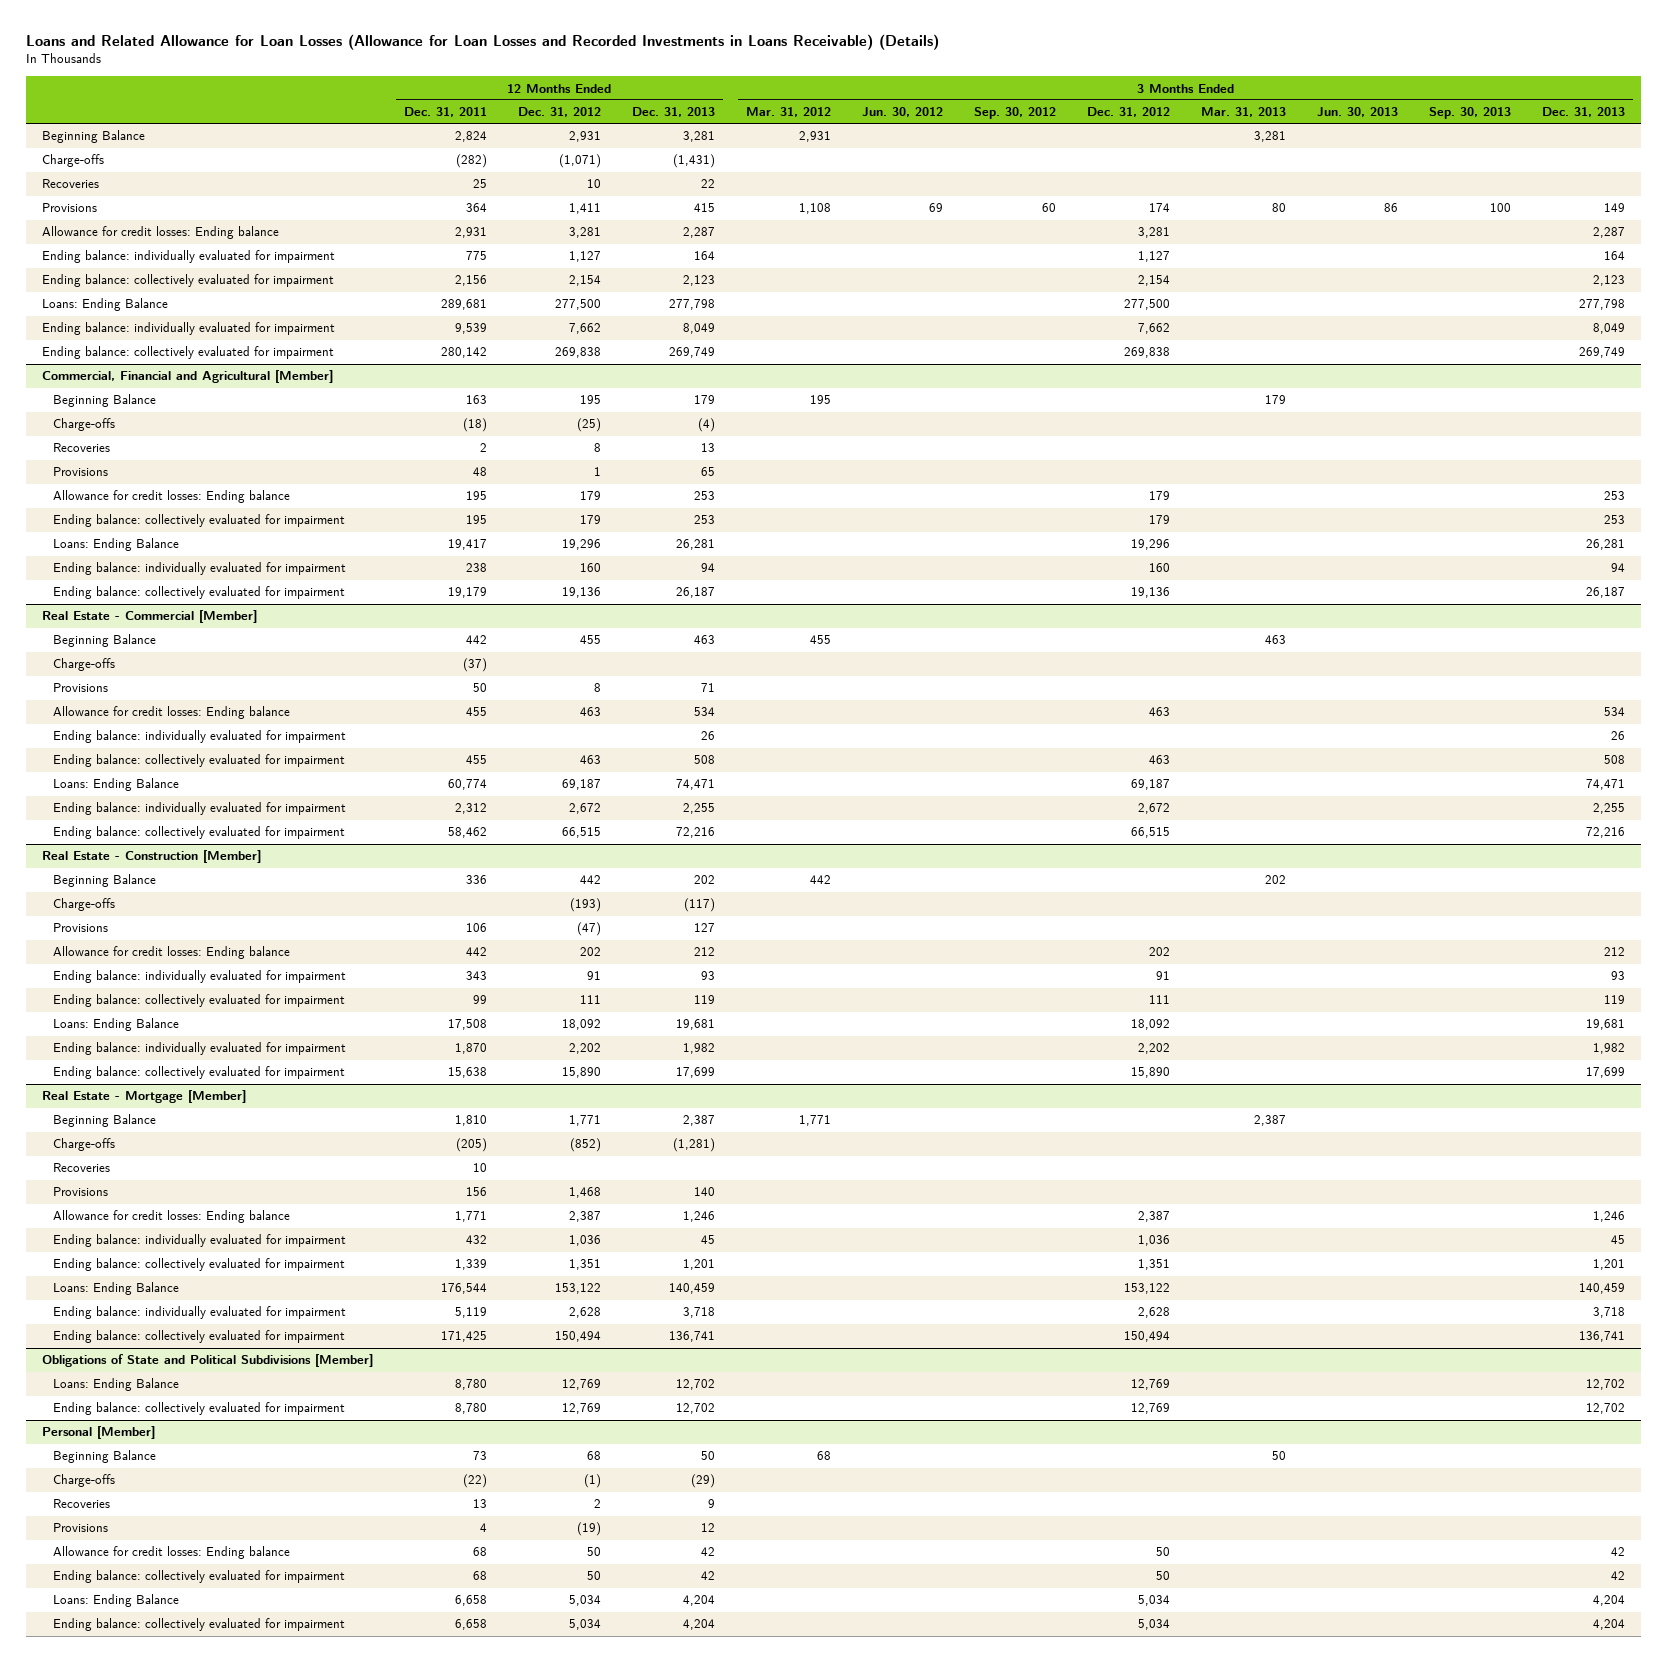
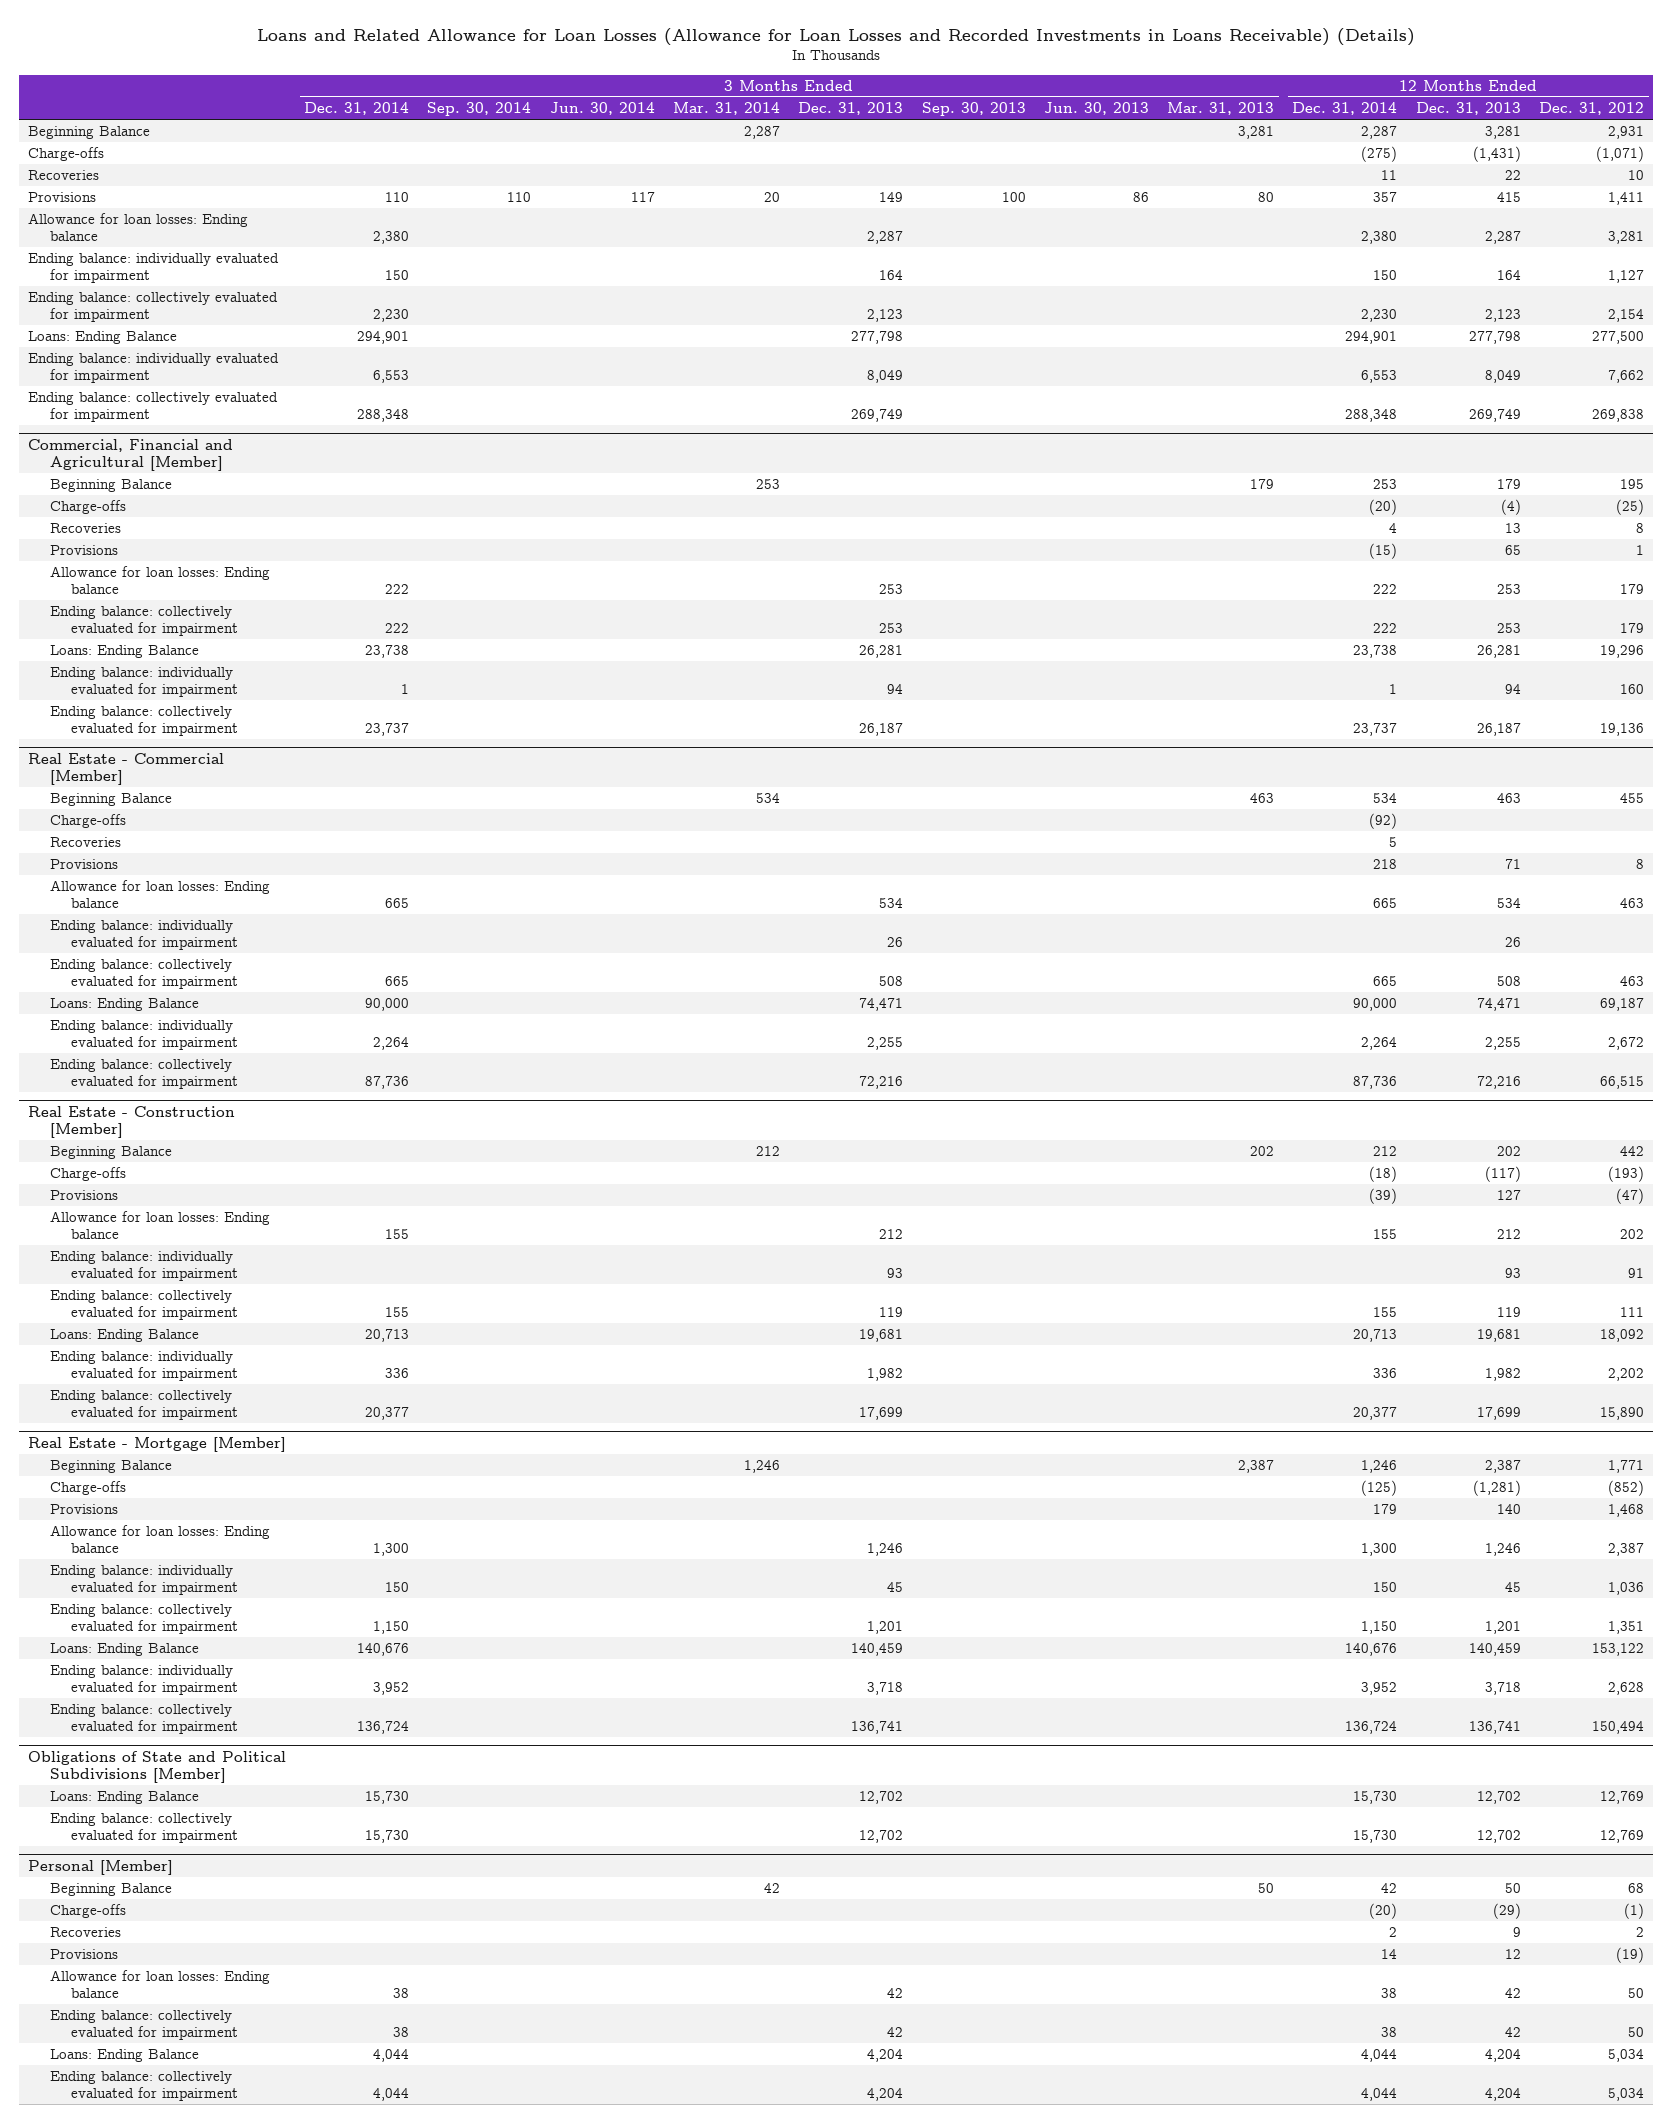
[403,107,487,118] Dec. 31, 2011 -> none
[745,107,831,118] Mar. 31, 2012 -> none
[862,107,944,118] Jun. 30, 2012 -> none
[974,107,1057,120] Sep. 30, 2012 -> none
[1087,107,1171,118] Dec. 31, 2012 -> none
none -> [304,101,410,115] Dec. 31, 2014
none -> [427,101,532,116] Sep. 30, 2014
none -> [549,101,655,115] Jun. 30, 2014
none -> [673,101,781,115] Mar. 31, 2014
none -> [1292,101,1398,115] Dec. 31, 2014
[41,226,279,240] Allowance for credit losses: Ending balance -> [27,213,248,242] Allowance for loan losses: Ending balance
[53,490,291,504] Allowance for credit losses: Ending balance -> [49,566,270,595] Allowance for loan losses: Ending balance
none -> [49,837,121,848] Recoveries
[53,706,291,720] Allowance for credit losses: Ending balance -> [49,880,270,909] Allowance for loan losses: Ending balance
[53,946,291,960] Allowance for credit losses: Ending balance -> [49,1211,270,1240] Allowance for loan losses: Ending balance
[53,1163,111,1173] Recoveries -> none
[53,1210,291,1224] Allowance for credit losses: Ending balance -> [49,1525,270,1554] Allowance for loan losses: Ending balance
[53,1546,291,1560] Allowance for credit losses: Ending balance -> [49,1970,270,1999] Allowance for loan losses: Ending balance

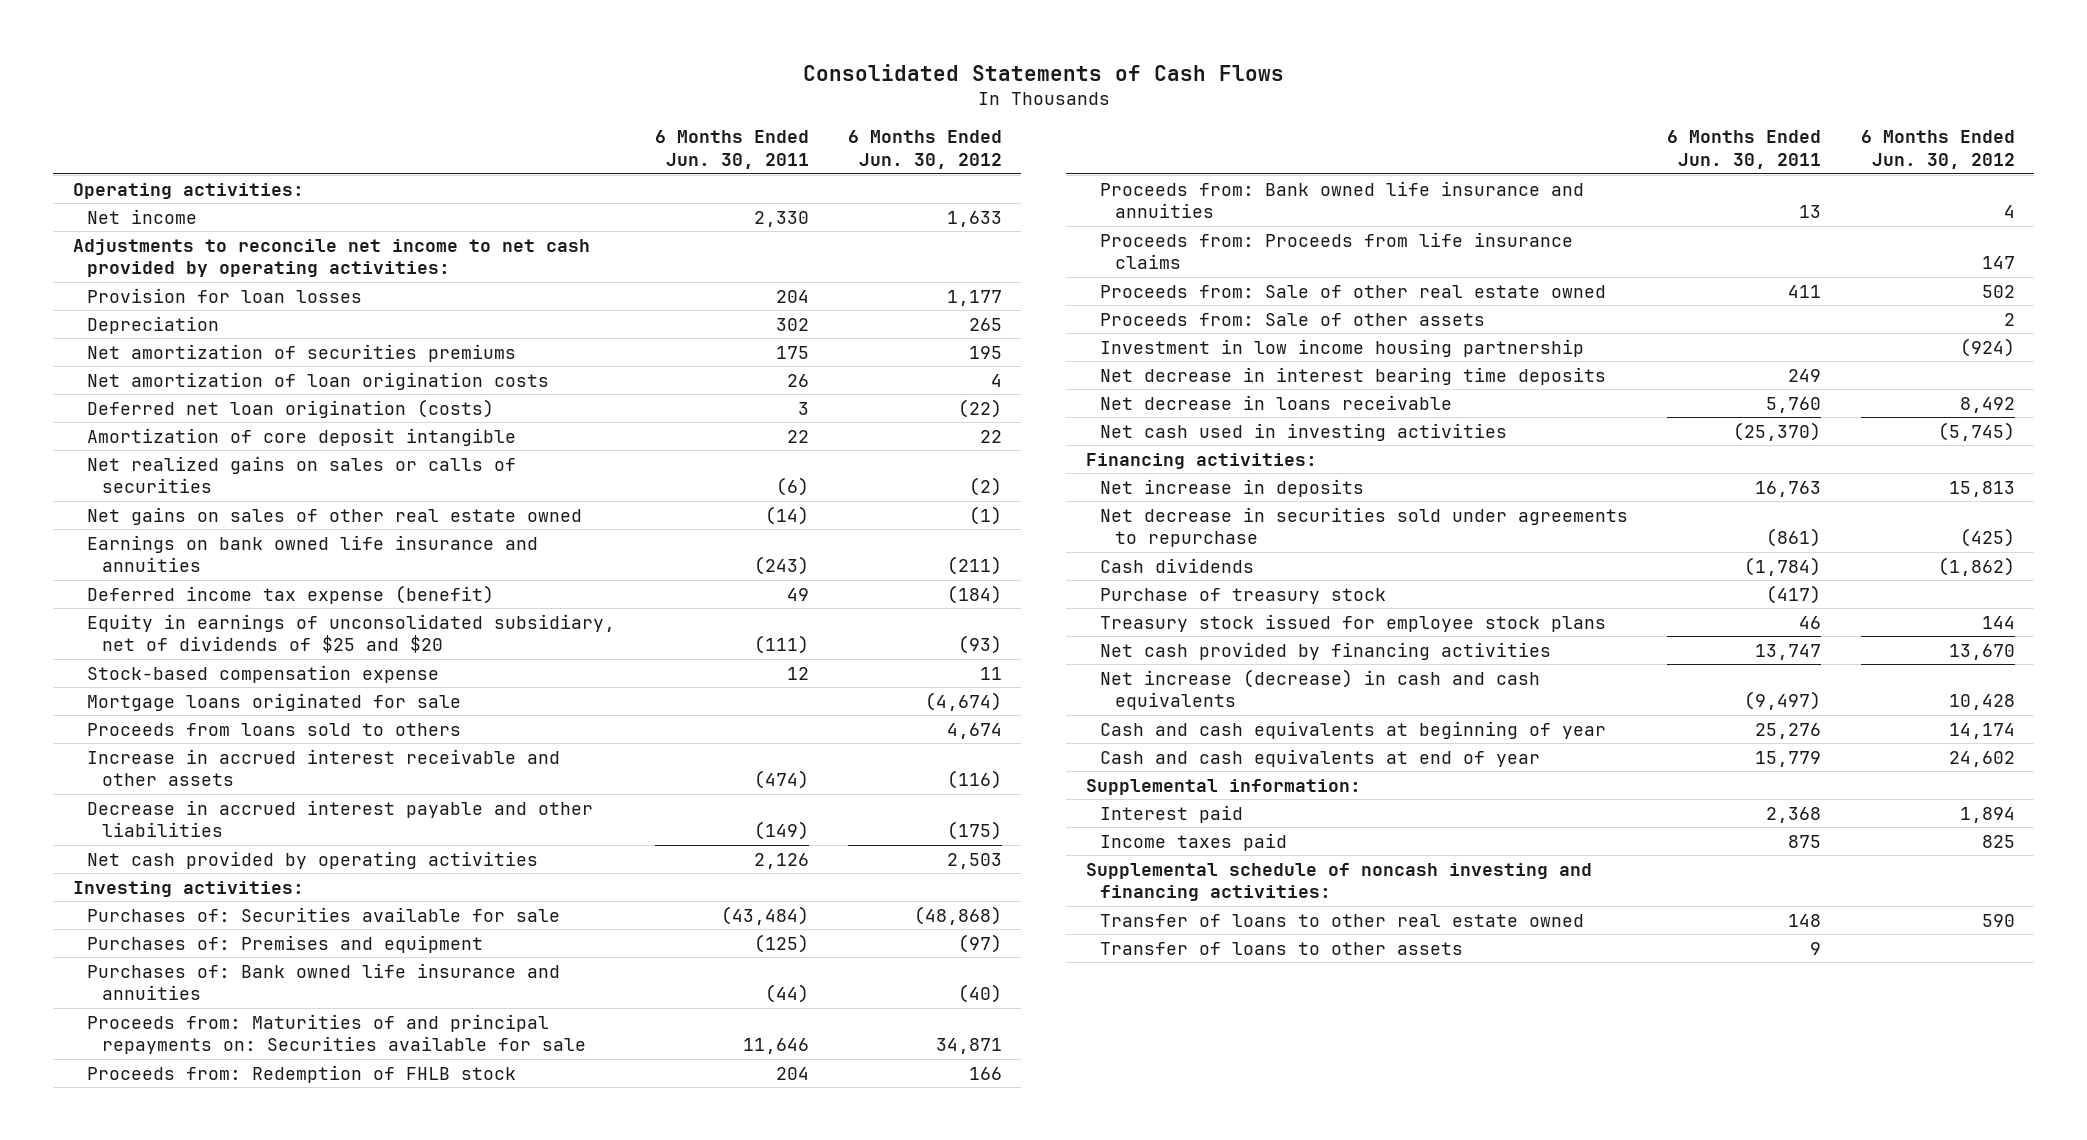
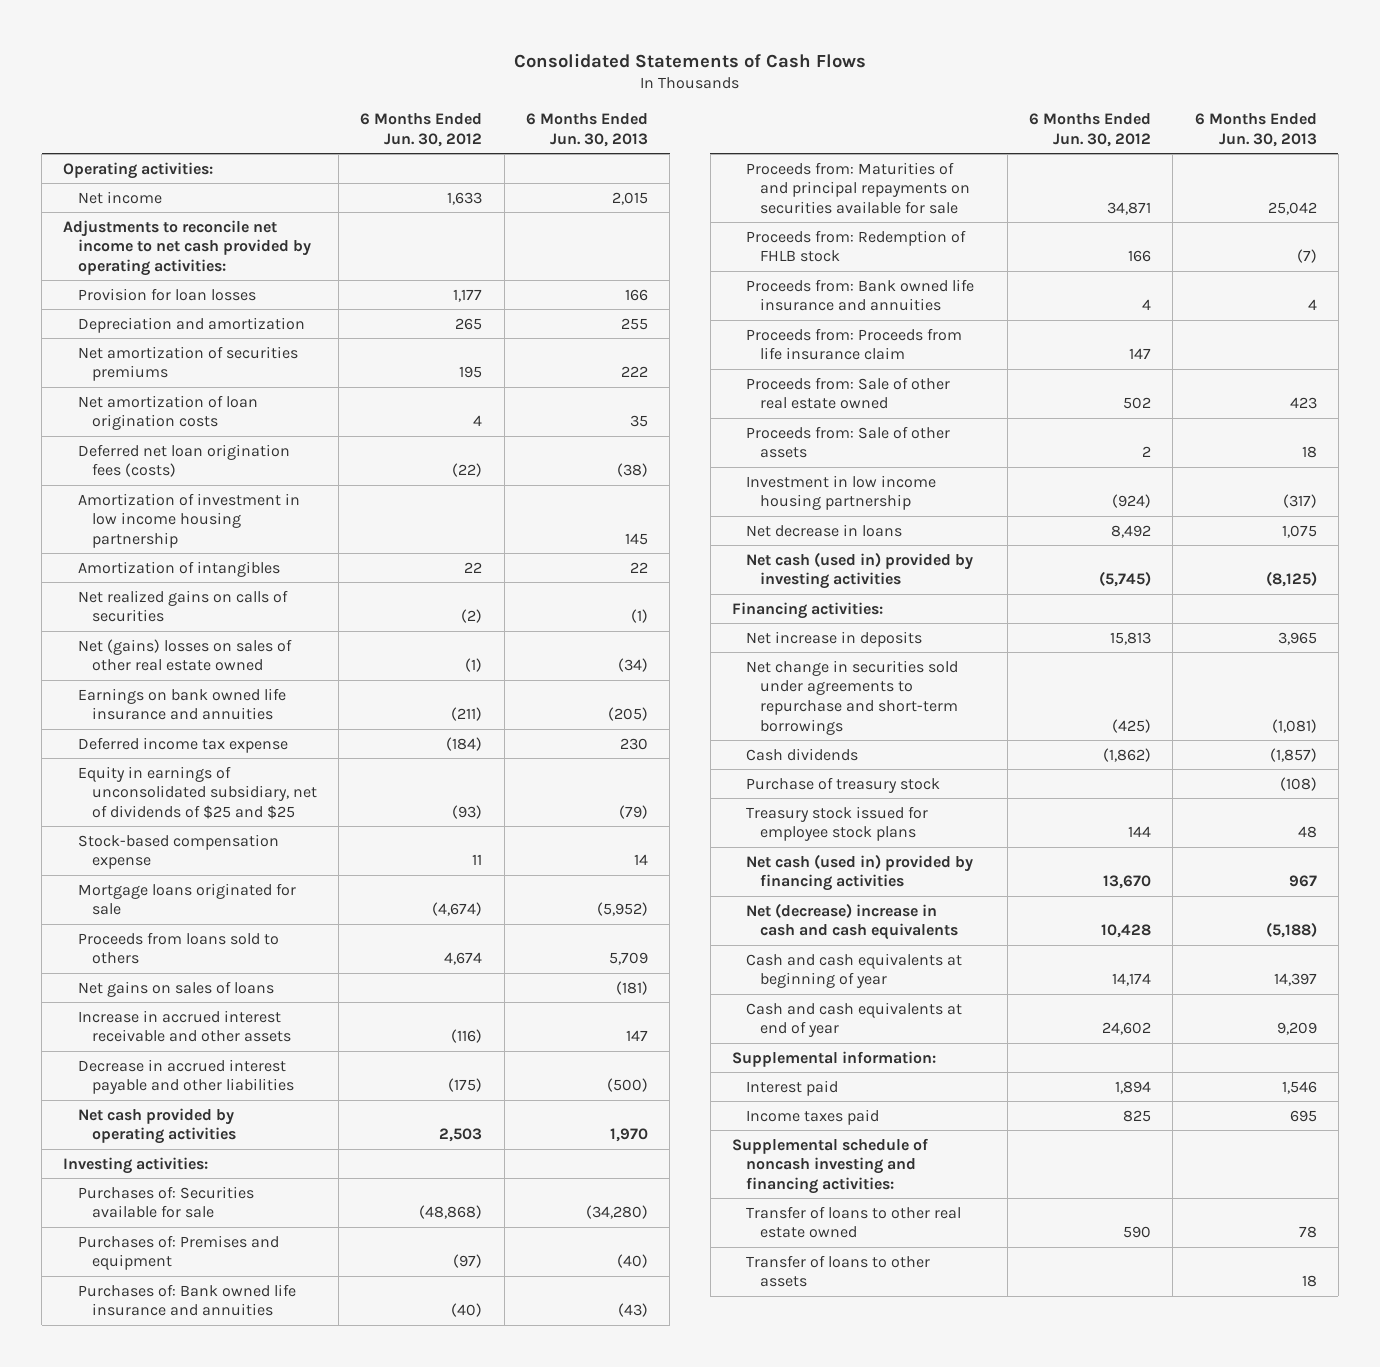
[654,130,809,169] 6 Months Ended Jun. 30, 2011 -> none
none -> [526,112,649,147] 6 Months Ended Jun. 30, 2013
[87,315,220,334] Depreciation -> [77,316,305,333] Depreciation and amortization
[87,398,495,418] Deferred net loan origination (costs) -> [77,443,290,478] Deferred net loan origination fees (costs)
none -> [77,492,300,548] Amortization of investment in low income housing partnership
[87,427,517,446] Amortization of core deposit intangible -> [77,560,280,577] Amortization of intangibles
[87,455,517,494] Net realized gains on sales or calls of securities -> [77,589,288,623] Net realized gains on calls of securities
[87,506,583,525] Net gains on sales of other real estate owned -> [77,638,292,672] Net (gains) losses on sales of other real estate owned
[87,584,495,604] Deferred income tax expense (benefit) -> [77,736,288,753] Deferred income tax expense
[87,613,616,654] Equity in earnings of unconsolidated subsidiary, net of dividends of $25 and $20 -> [77,765,317,819] Equity in earnings of unconsolidated subsidiary, net of dividends of $25 and $25
none -> [77,980,274,997] Net gains on sales of loans
[87,1013,587,1055] Proceeds from: Maturities of and principal repayments on: Securities available for sale -> [746,161,971,214] Proceeds from: Maturities of and principal repayments on securities available for sale
[1100,231,1574,270] Proceeds from: Proceeds from life insurance claims -> [746,327,963,361] Proceeds from: Proceeds from life insurance claim
[1100,366,1607,385] Net decrease in interest bearing time deposits -> none
[1100,394,1453,410] Net decrease in loans receivable -> [746,523,903,537] Net decrease in loans
[1100,422,1508,441] Net cash used in investing activities -> [746,551,974,590] Net cash (used in) provided by investing activities
[1100,506,1629,548] Net decrease in securities sold under agreements to repurchase -> [746,659,959,735] Net change in securities sold under agreements to repurchase and short-term borrowings
[1100,641,1552,660] Net cash provided by financing activities -> [746,853,974,892] Net cash (used in) provided by financing activities
[1100,668,1541,711] Net increase (decrease) in cash and cash equivalents -> [746,902,959,941] Net (decrease) increase in cash and cash equivalents

